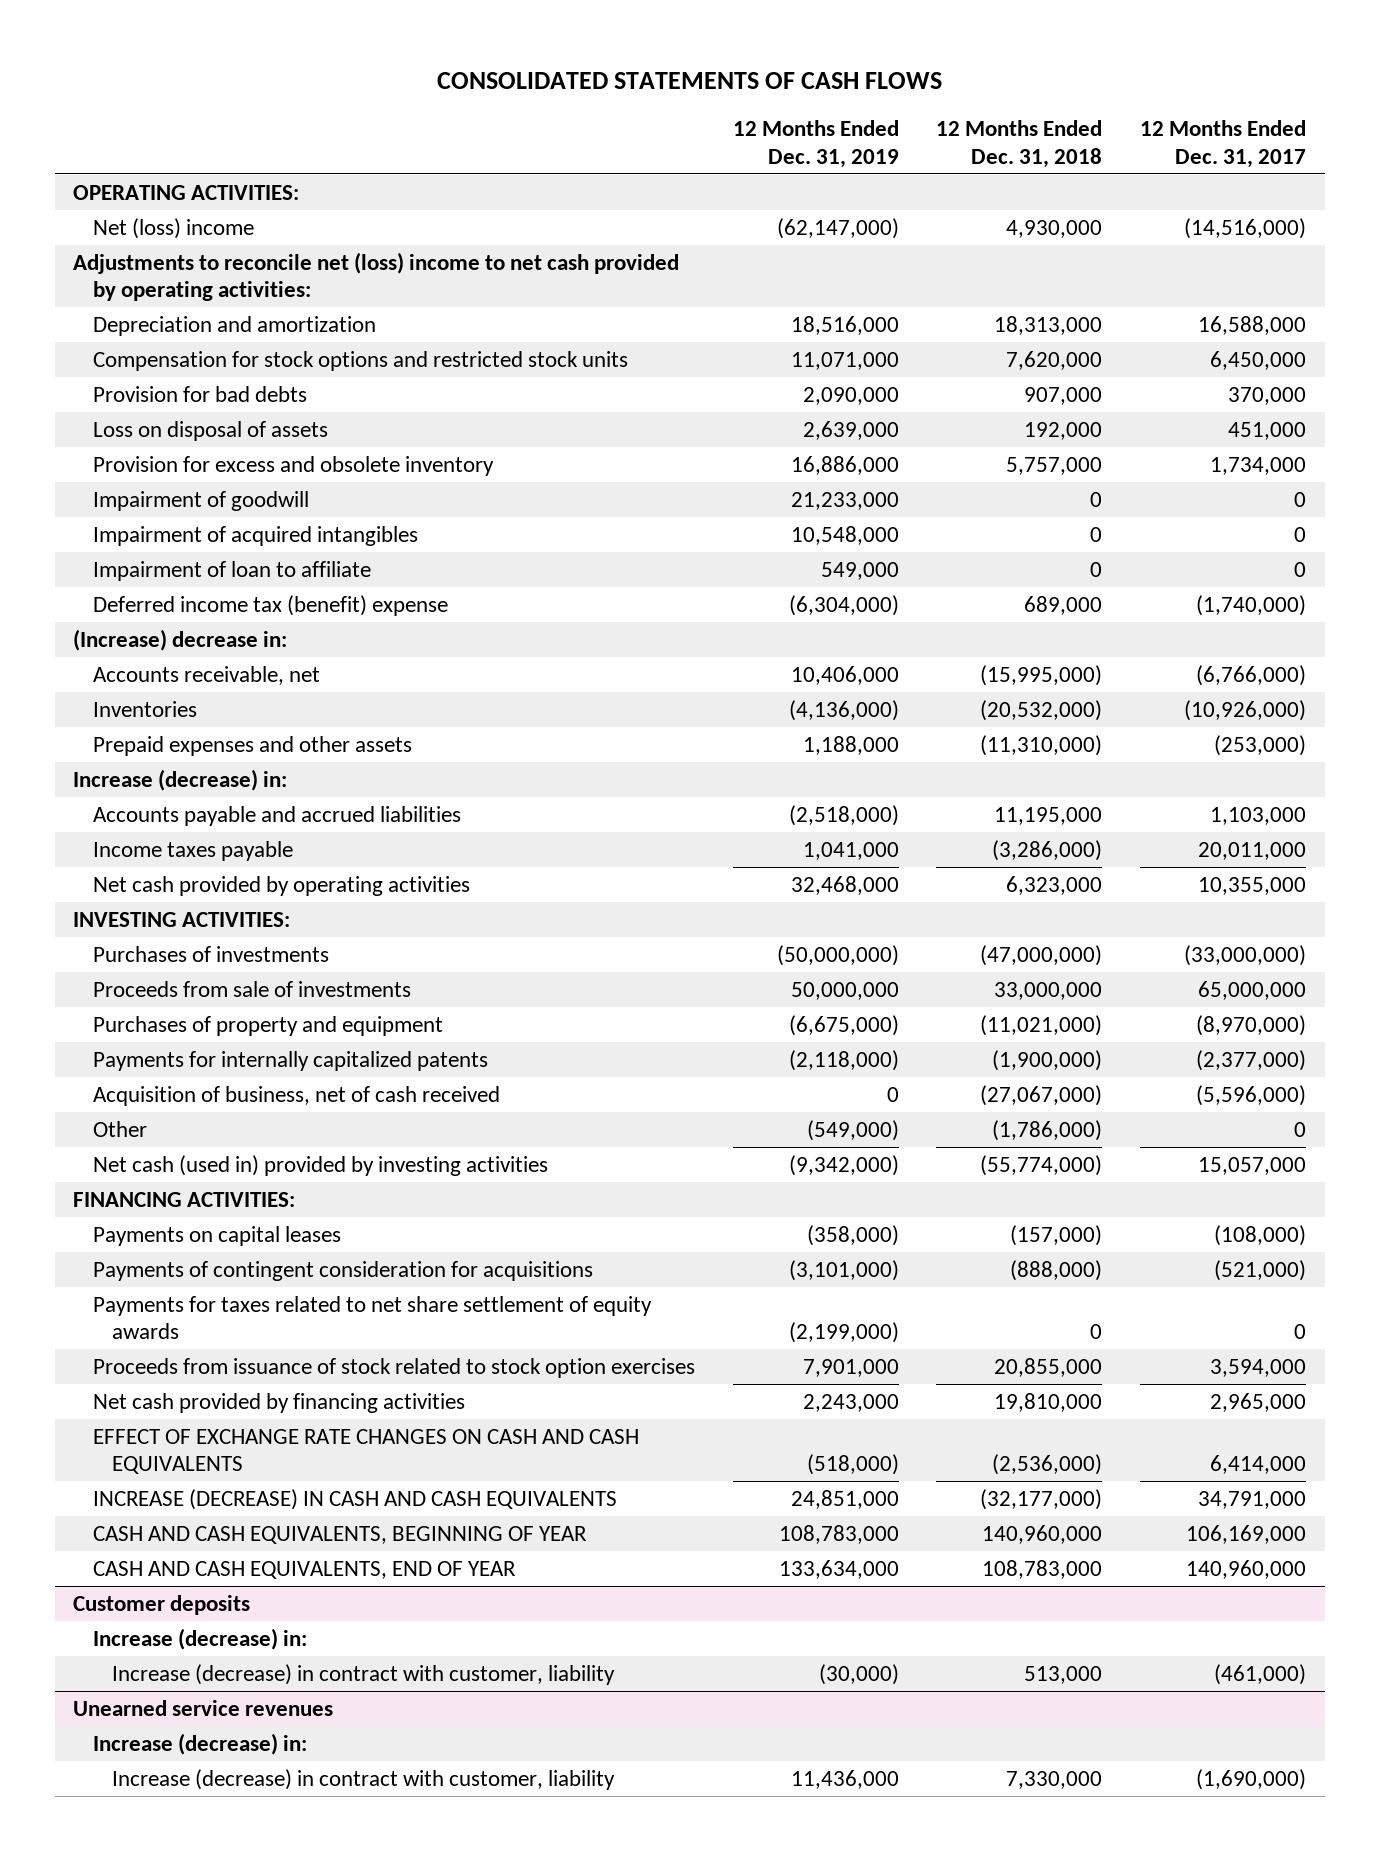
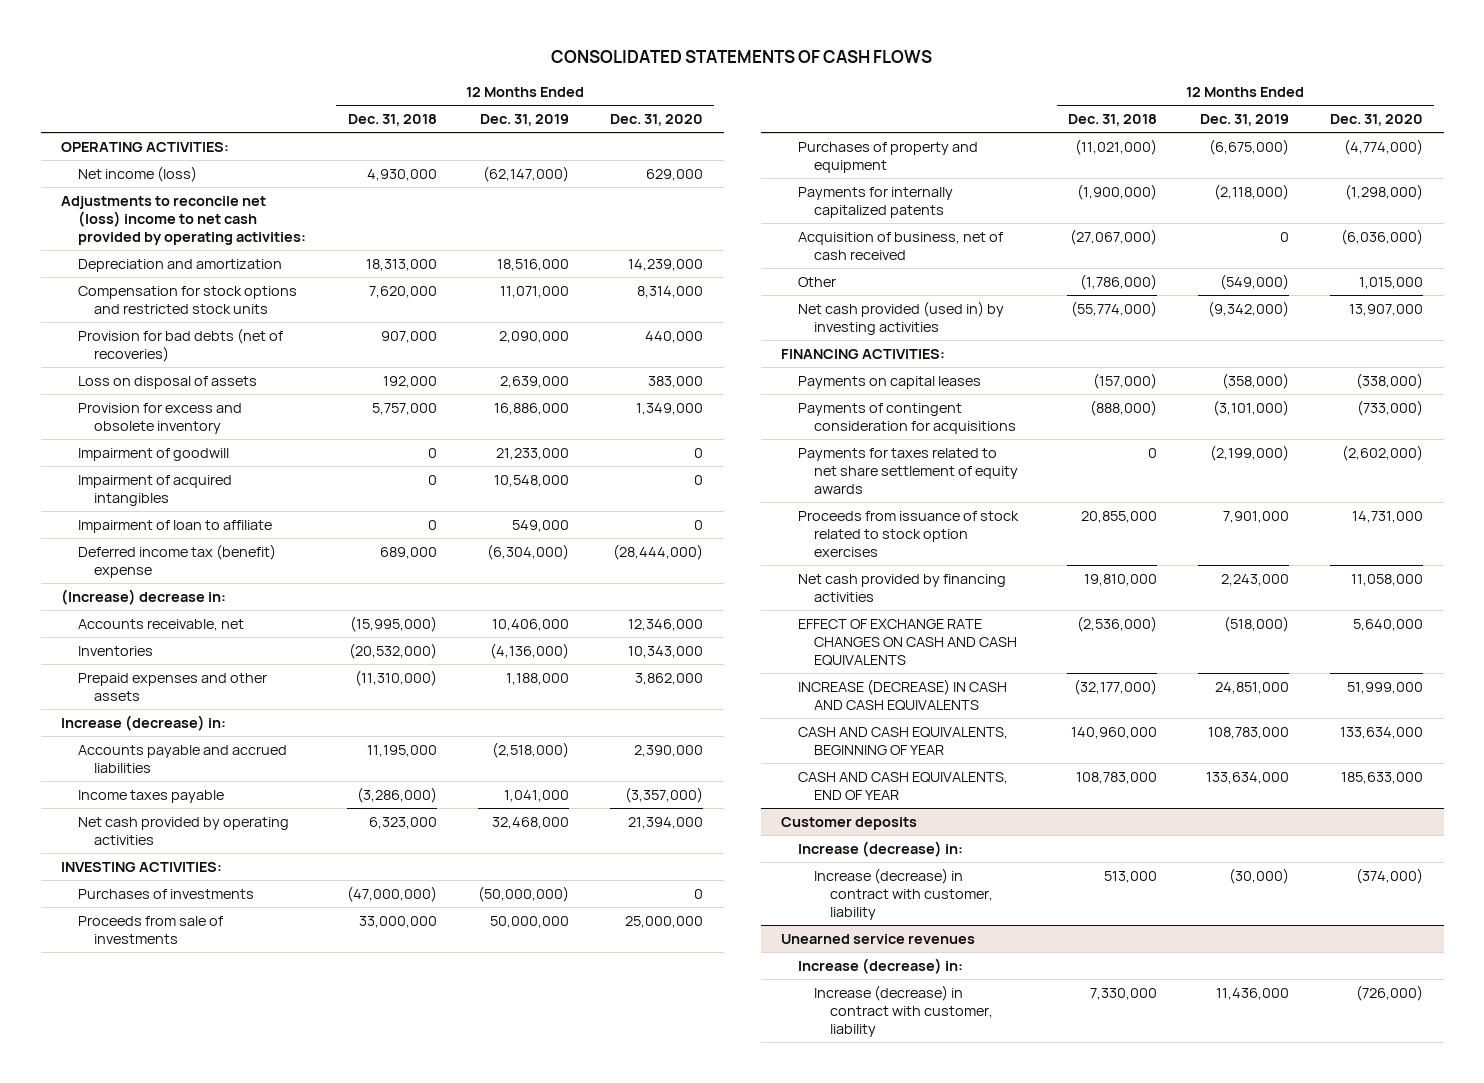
[1140,120,1307,168] 12 Months Ended Dec. 31, 2017 -> none
none -> [610,114,704,127] Dec. 31, 2020
[92,217,254,239] Net (loss) income -> [77,165,197,182] Net income (loss)
[92,385,307,402] Provision for bad debts -> [77,327,283,362] Provision for bad debts (net of recoveries)
[92,1154,548,1176] Net cash (used in) provided by investing activities -> [797,300,1004,335] Net cash provided (used in) by investing activities

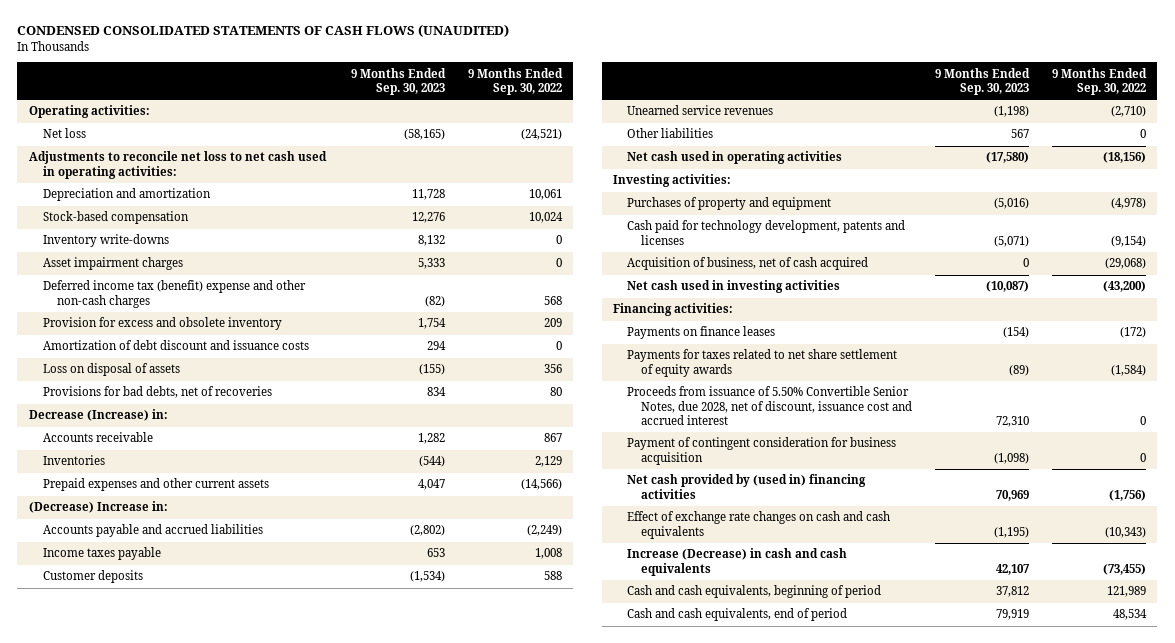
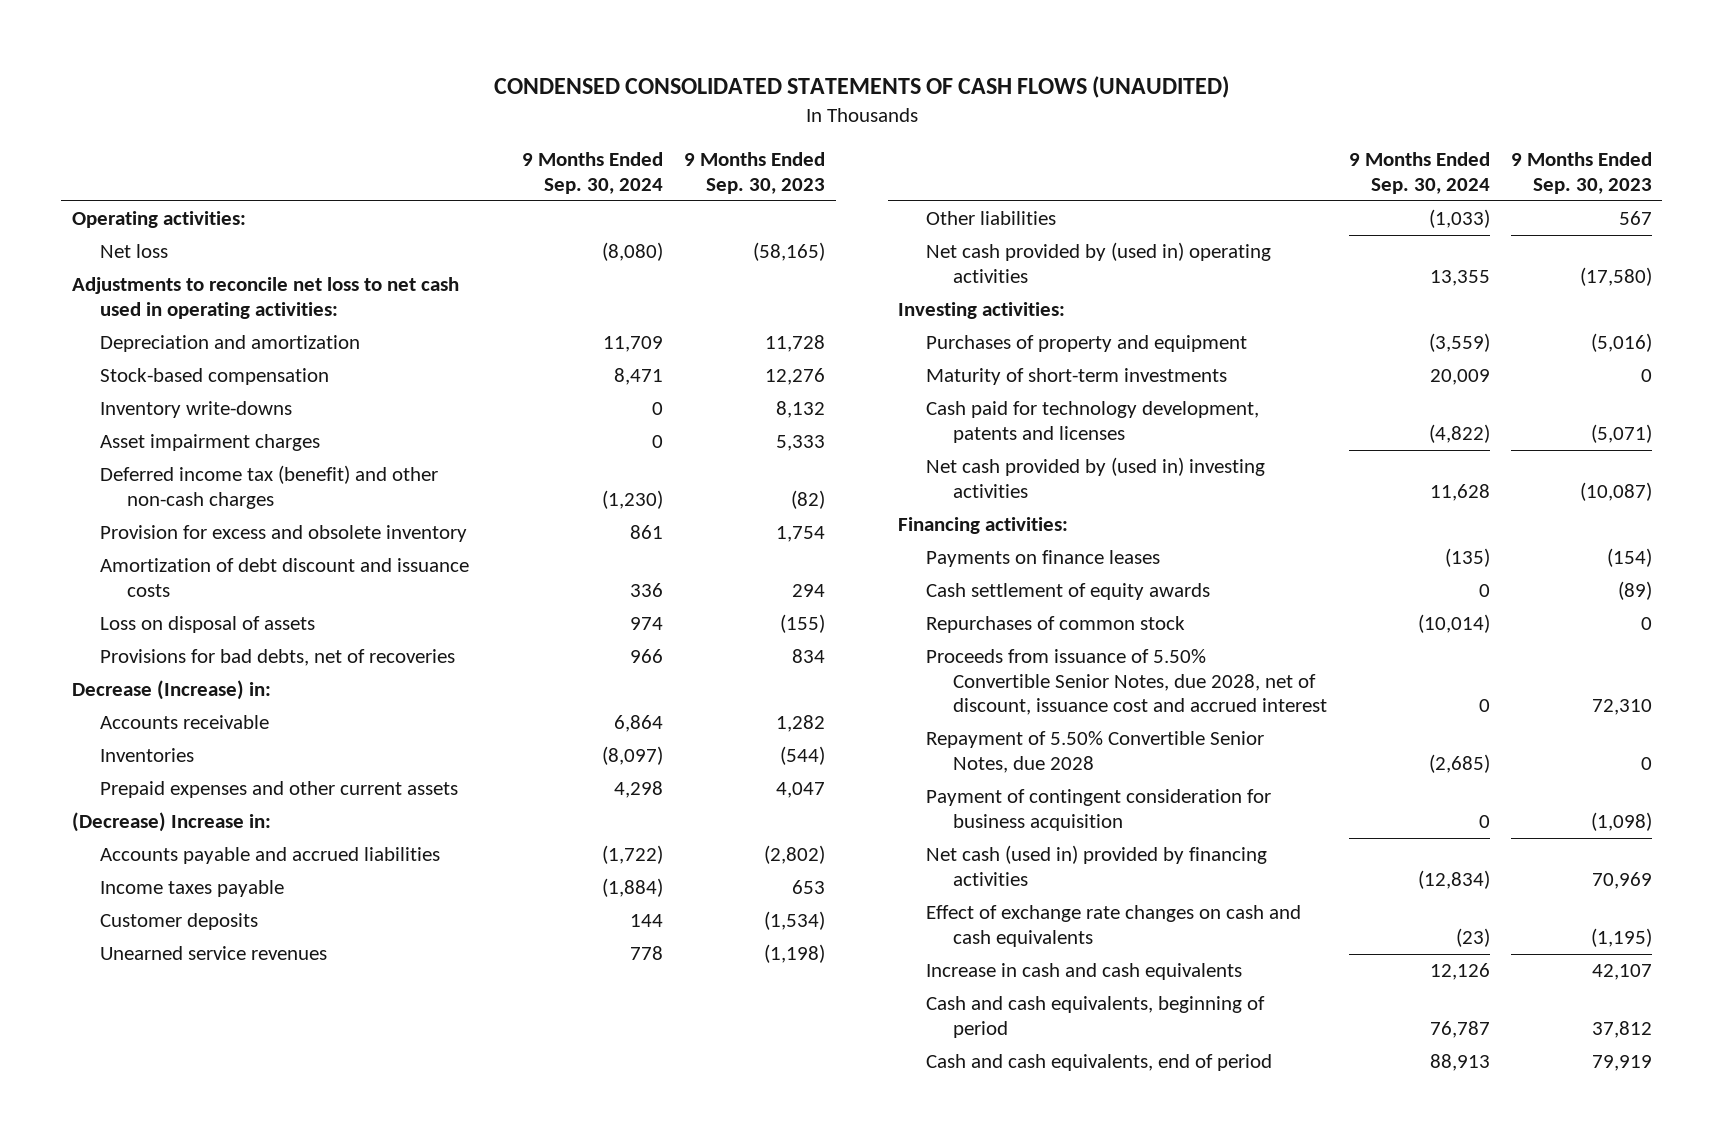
[467,67,563,95] 9 Months Ended Sep. 30, 2022 -> none
none -> [522,152,664,194] 9 Months Ended Sep. 30, 2024
[43,280,307,308] Deferred income tax (benefit) expense and other non-cash charges -> [99,465,438,509] Deferred income tax (benefit) and other non-cash charges
[627,151,843,165] Net cash used in operating activities -> [925,242,1271,283] Net cash provided by (used in) operating activities
none -> [925,368,1227,386] Maturity of short-term investments
[627,257,869,271] Acquisition of business, net of cash acquired -> none
[627,280,841,294] Net cash used in investing activities -> [925,457,1265,498] Net cash provided by (used in) investing activities
[627,349,898,377] Payments for taxes related to net share settlement of equity awards -> none
none -> [925,583,1210,601] Cash settlement of equity awards
none -> [925,616,1185,634] Repurchases of common stock
none -> [925,731,1264,773] Repayment of 5.50% Convertible Senior Notes, due 2028
[627,474,867,499] Net cash provided by (used in) financing activities -> [925,845,1267,886] Net cash (used in) provided by financing activities
[627,548,848,576] Increase (Decrease) in cash and cash equivalents -> [925,963,1242,981] Increase in cash and cash equivalents

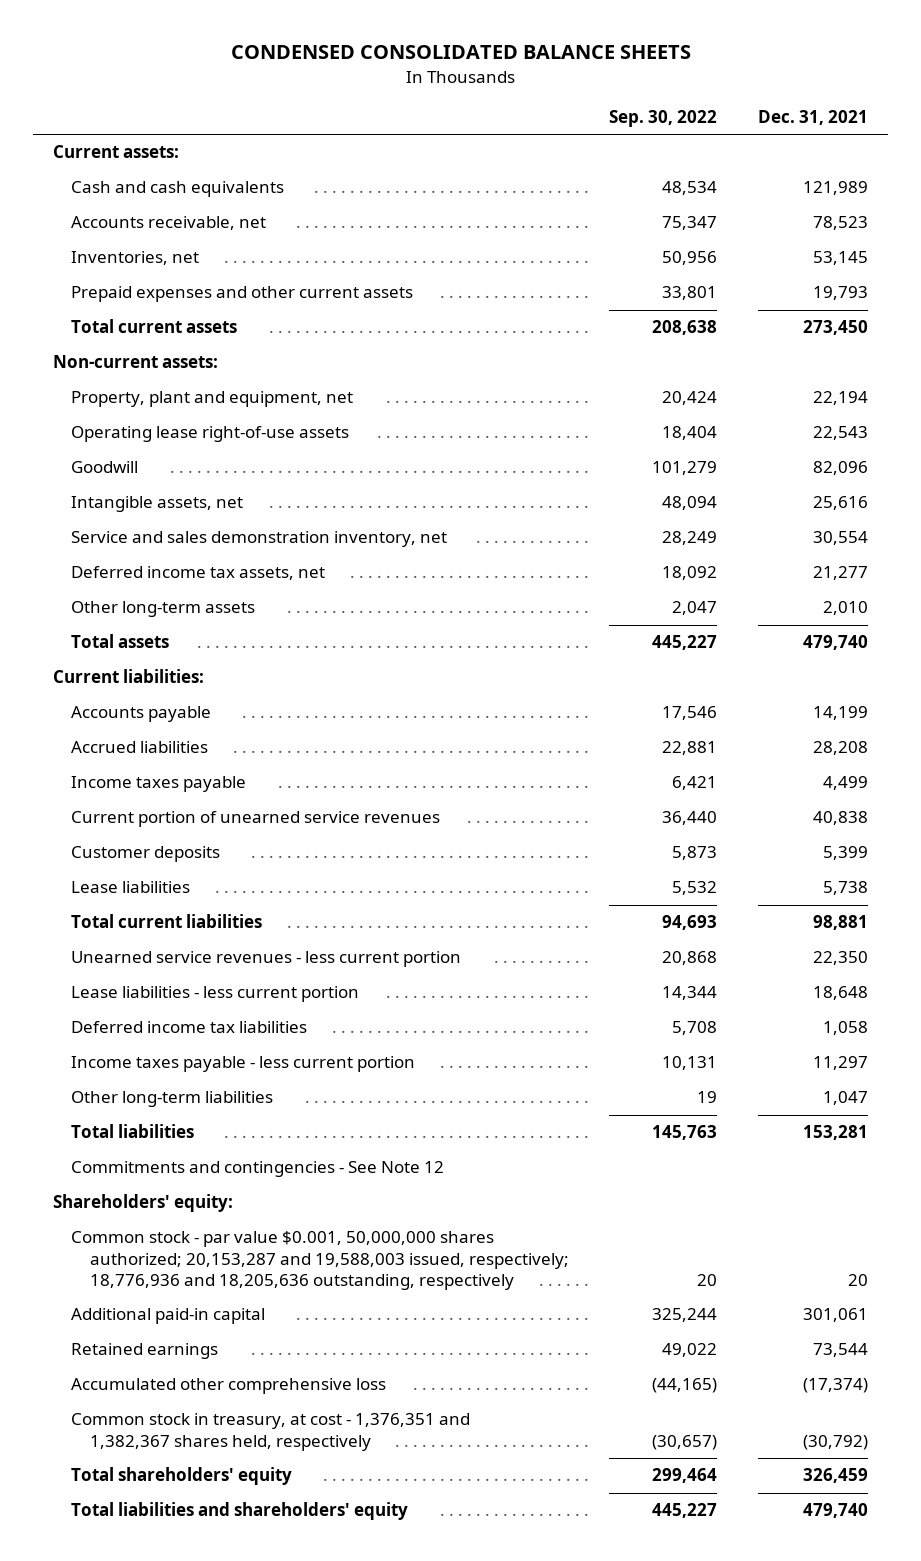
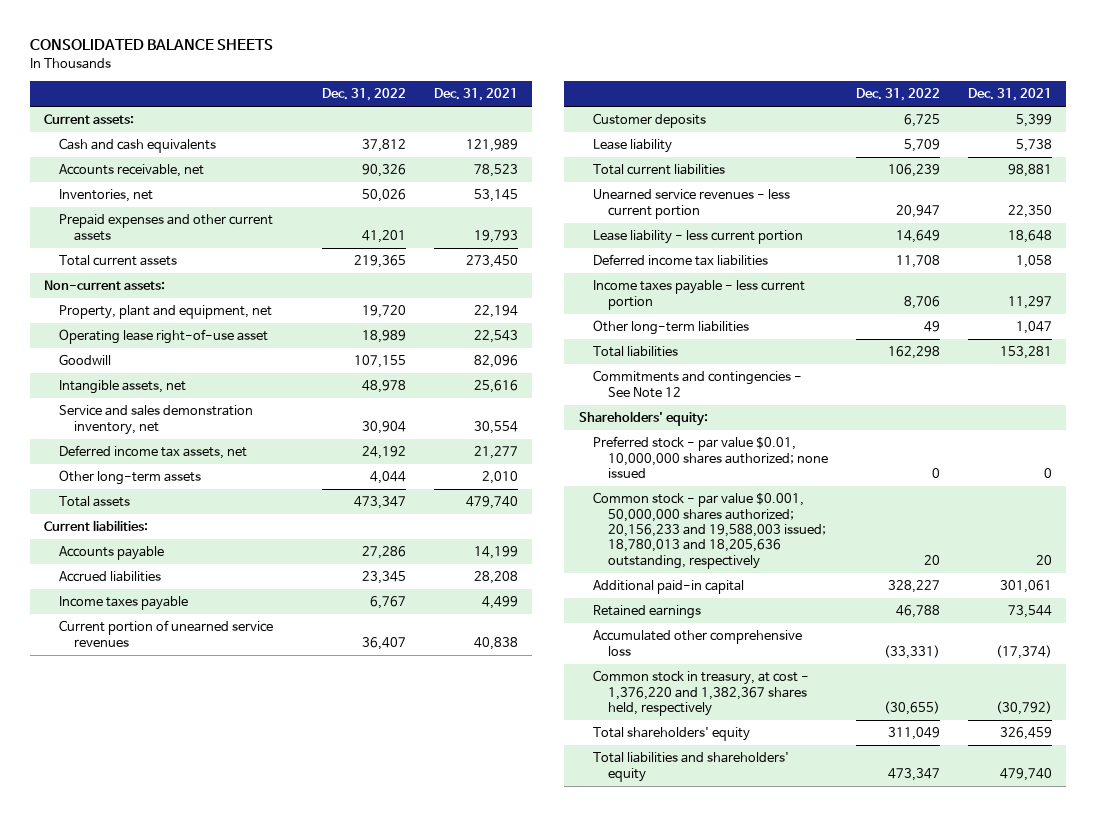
[230,45,691,60] CONDENSED CONSOLIDATED BALANCE SHEETS -> [30,39,274,51] CONSOLIDATED BALANCE SHEETS
[609,110,718,128] Sep. 30, 2022 -> none
none -> [321,88,406,102] Dec. 31, 2022
[71,426,350,443] Operating lease right-of-use assets -> [58,329,268,345] Operating lease right-of-use asset
[71,881,191,894] Lease liabilities -> [593,139,673,154] Lease liability
[71,986,360,1003] Lease liabilities - less current portion -> [593,230,804,245] Lease liability - less current portion
none -> [593,436,828,479] Preferred stock - par value $0.01, 10,000,000 shares authorized; none issued
[71,1231,569,1291] Common stock - par value $0.001, 50,000,000 shares authorized; 20,153,287 and 19,588,003 issued, respectively; 18,776,936 and 18,205,636 outstanding, respectively -> [593,492,826,569] Common stock - par value $0.001, 50,000,000 shares authorized; 20,156,233 and 19,588,003 issued; 18,780,013 and 18,205,636 outstanding, respectively
[71,1413,471,1451] Common stock in treasury, at cost - 1,376,351 and 1,382,367 shares held, respectively -> [593,670,810,717] Common stock in treasury, at cost - 1,376,220 and 1,382,367 shares held, respectively

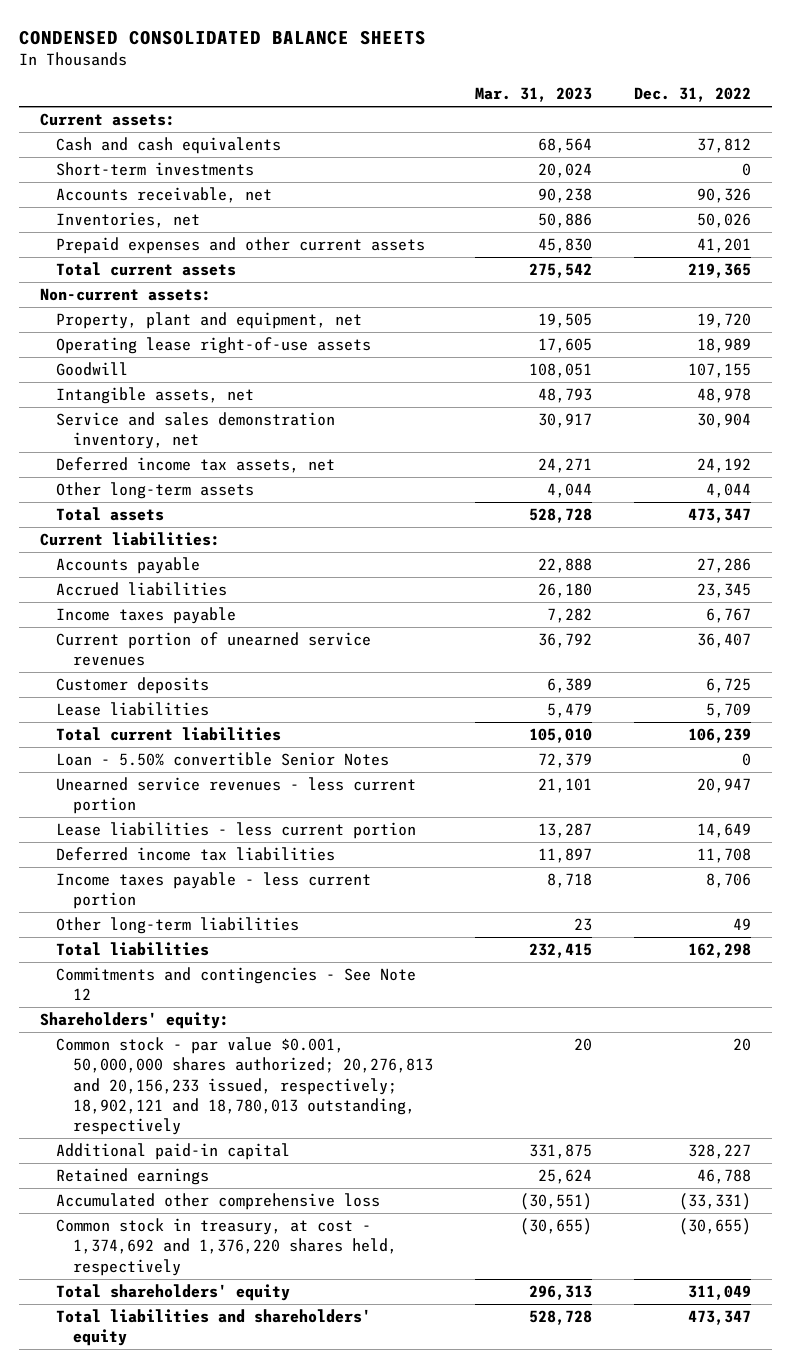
[30,39,274,51] CONSOLIDATED BALANCE SHEETS -> [18,29,426,45] CONDENSED CONSOLIDATED BALANCE SHEETS
[433,88,518,102] Dec. 31, 2021 -> none
none -> [474,87,592,103] Mar. 31, 2023
none -> [56,162,255,177] Short-term investments
[58,329,268,345] Operating lease right-of-use asset -> [56,337,372,355] Operating lease right-of-use assets
[593,139,673,154] Lease liability -> [56,702,210,717] Lease liabilities
none -> [56,752,390,767] Loan - 5.50% convertible Senior Notes
[593,230,804,245] Lease liability - less current portion -> [56,822,417,840] Lease liabilities - less current portion
[593,436,828,479] Preferred stock - par value $0.01, 10,000,000 shares authorized; none issued -> none
[593,492,826,569] Common stock - par value $0.001, 50,000,000 shares authorized; 20,156,233 and 19,588,003 issued; 18,780,013 and 18,205,636 outstanding, respectively -> [56,1037,433,1135] Common stock - par value $0.001, 50,000,000 shares authorized; 20,276,813 and 20,156,233 issued, respectively; 18,902,121 and 18,780,013 outstanding, respectively
[593,670,810,717] Common stock in treasury, at cost - 1,376,220 and 1,382,367 shares held, respectively -> [56,1218,397,1276] Common stock in treasury, at cost - 1,374,692 and 1,376,220 shares held, respectively

